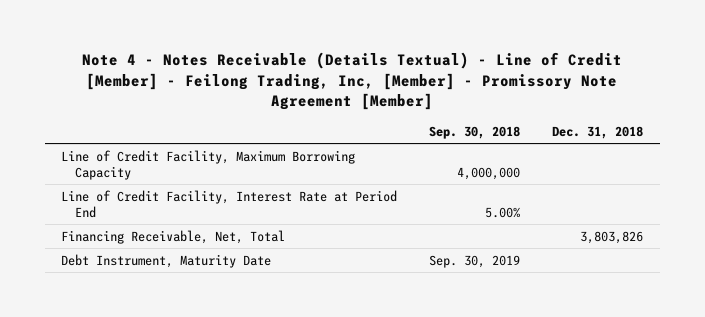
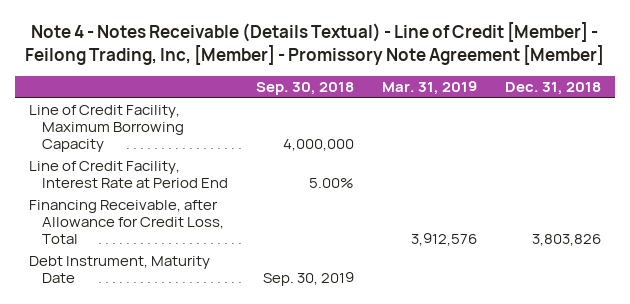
none -> [382,81,478,96] Mar. 31, 2019
[61,229,286,244] Financing Receivable, Net, Total -> [29,200,225,245] Financing Receivable, after Allowance for Credit Loss, Total

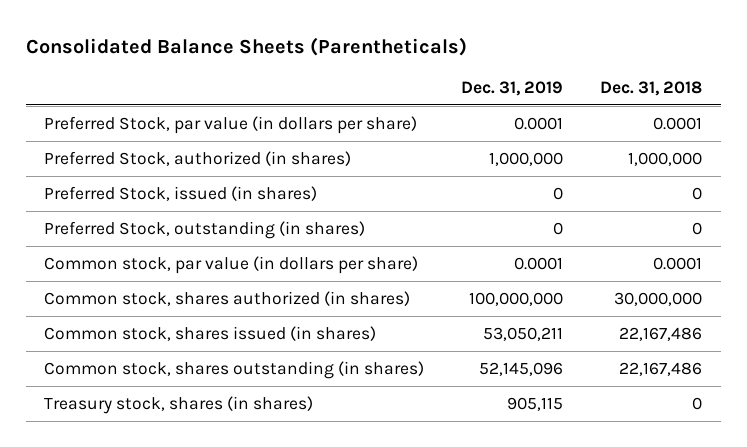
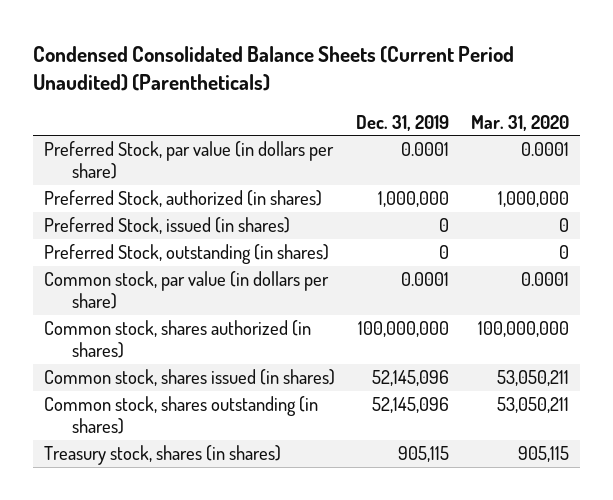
[25,36,467,56] Consolidated Balance Sheets (Parentheticals) -> [33,45,515,92] Condensed Consolidated Balance Sheets (Current Period Unaudited) (Parentheticals)
[600,80,703,96] Dec. 31, 2018 -> none
none -> [470,114,569,131] Mar. 31, 2020
[483,326,564,341] 53,050,211 -> [372,370,450,387] 52,145,096

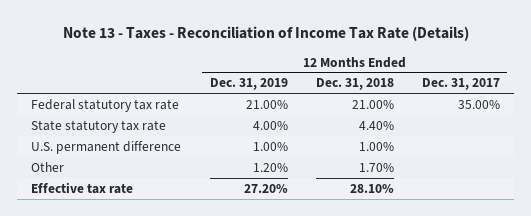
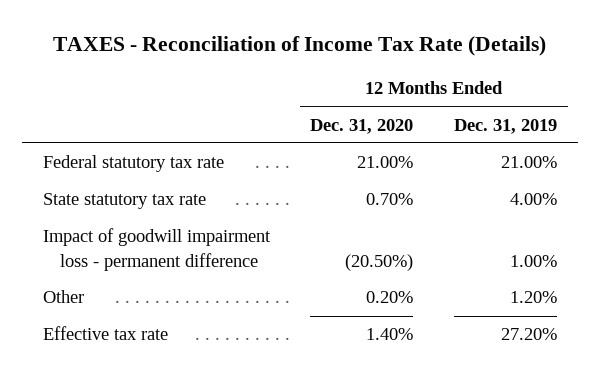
[62,26,469,42] Note 13 - Taxes - Reconciliation of Income Tax Rate (Details) -> [52,35,546,56] TAXES - Reconciliation of Income Tax Rate (Details)
[315,78,394,91] Dec. 31, 2018 -> none
[421,78,500,91] Dec. 31, 2017 -> none
none -> [310,118,414,134] Dec. 31, 2020
[31,140,182,154] U.S. permanent difference -> none
none -> [42,228,271,271] Impact of goodwill impairment loss - permanent difference

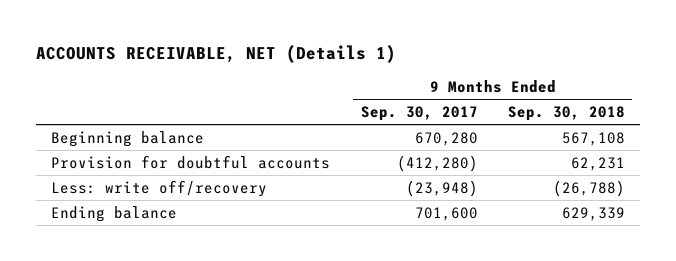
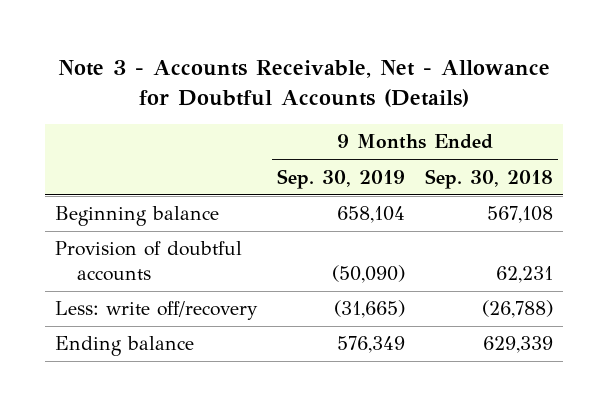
[36,45,397,64] ACCOUNTS RECEIVABLE, NET (Details 1) -> [57,59,550,107] Note 3 - Accounts Receivable, Net - Allowance for Doubtful Accounts (Details)
[360,105,478,121] Sep. 30, 2017 -> none
none -> [276,168,405,189] Sep. 30, 2019
[51,154,331,169] Provision for doubtful accounts -> [54,241,242,281] Provision of doubtful accounts

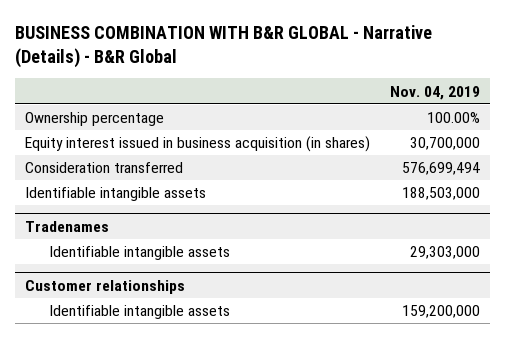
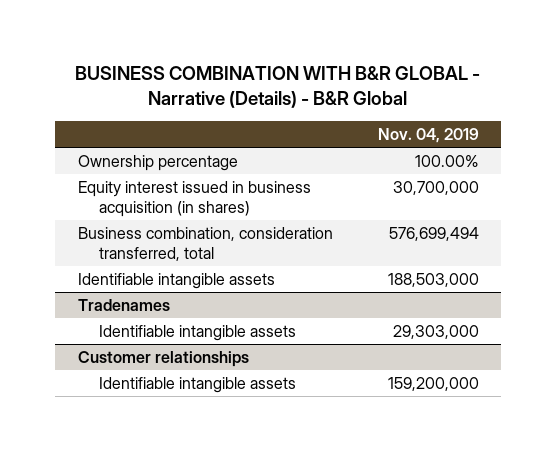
[24,162,183,174] Consideration transferred -> [77,226,333,261] Business combination, consideration transferred, total

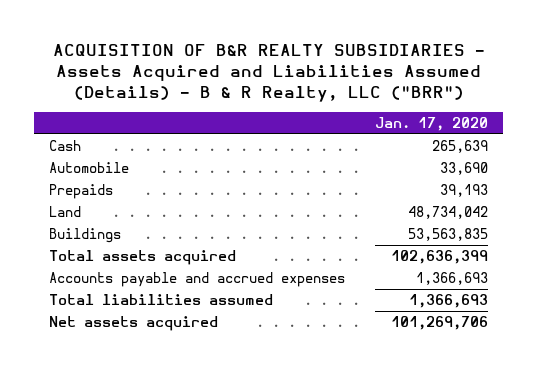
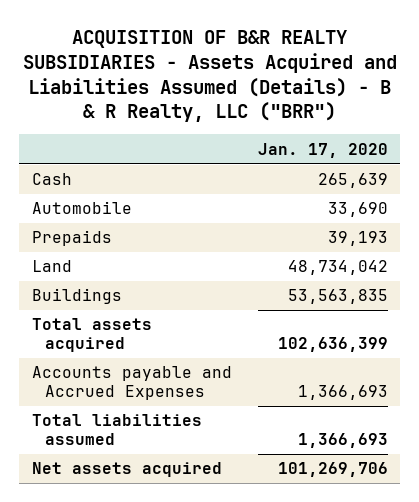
[49,272,346,288] Accounts payable and accrued expenses -> [31,366,232,401] Accounts payable and Accrued Expenses

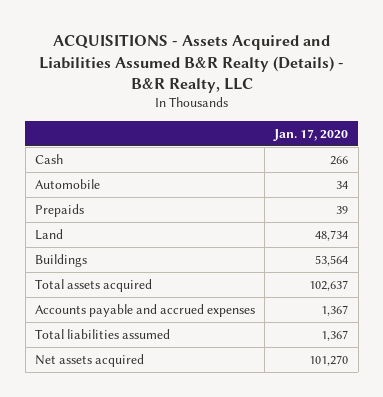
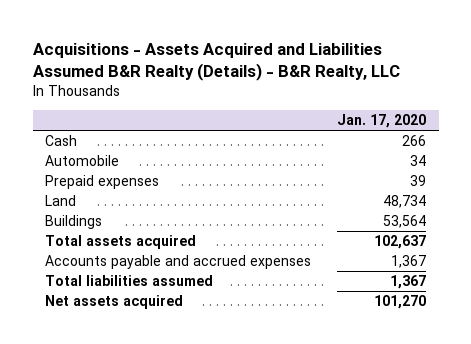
[38,34,344,93] ACQUISITIONS - Assets Acquired and Liabilities Assumed B&R Realty (Details) - B&R Realty, LLC -> [32,42,400,81] Acquisitions - Assets Acquired and Liabilities Assumed B&R Realty (Details) - B&R Realty, LLC
[34,203,84,217] Prepaids -> [45,175,160,190] Prepaid expenses

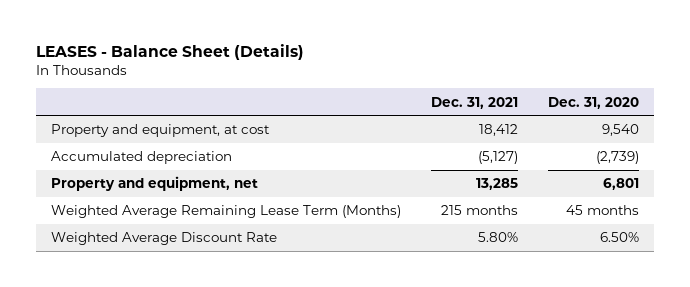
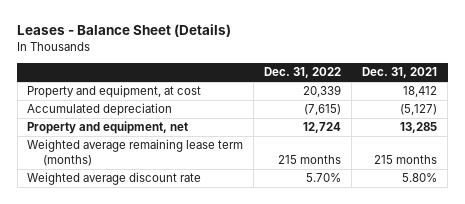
[36,43,305,60] LEASES - Balance Sheet (Details) -> [17,24,232,38] Leases - Balance Sheet (Details)
[548,96,640,109] Dec. 31, 2020 -> none
none -> [264,67,342,79] Dec. 31, 2022
[51,205,402,219] Weighted Average Remaining Lease Term (Months) -> [27,139,244,167] Weighted average remaining lease term (months)
[51,232,278,246] Weighted Average Discount Rate -> [27,172,202,186] Weighted average discount rate

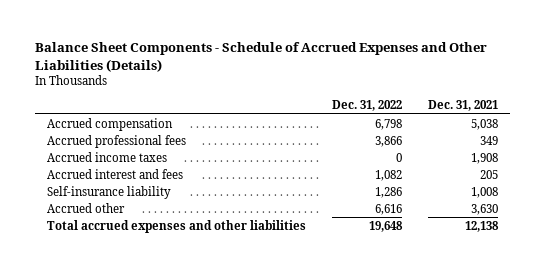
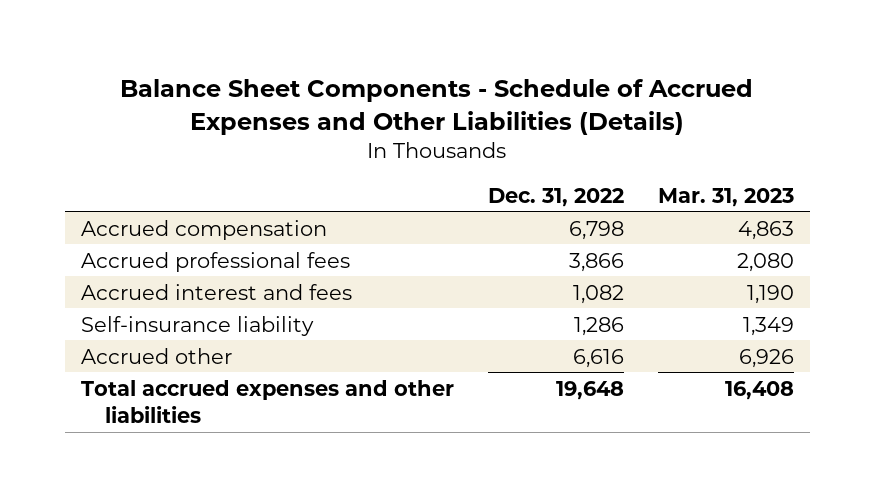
[427,100,498,112] Dec. 31, 2021 -> none
none -> [657,187,794,207] Mar. 31, 2023
[47,151,168,162] Accrued income taxes -> none

